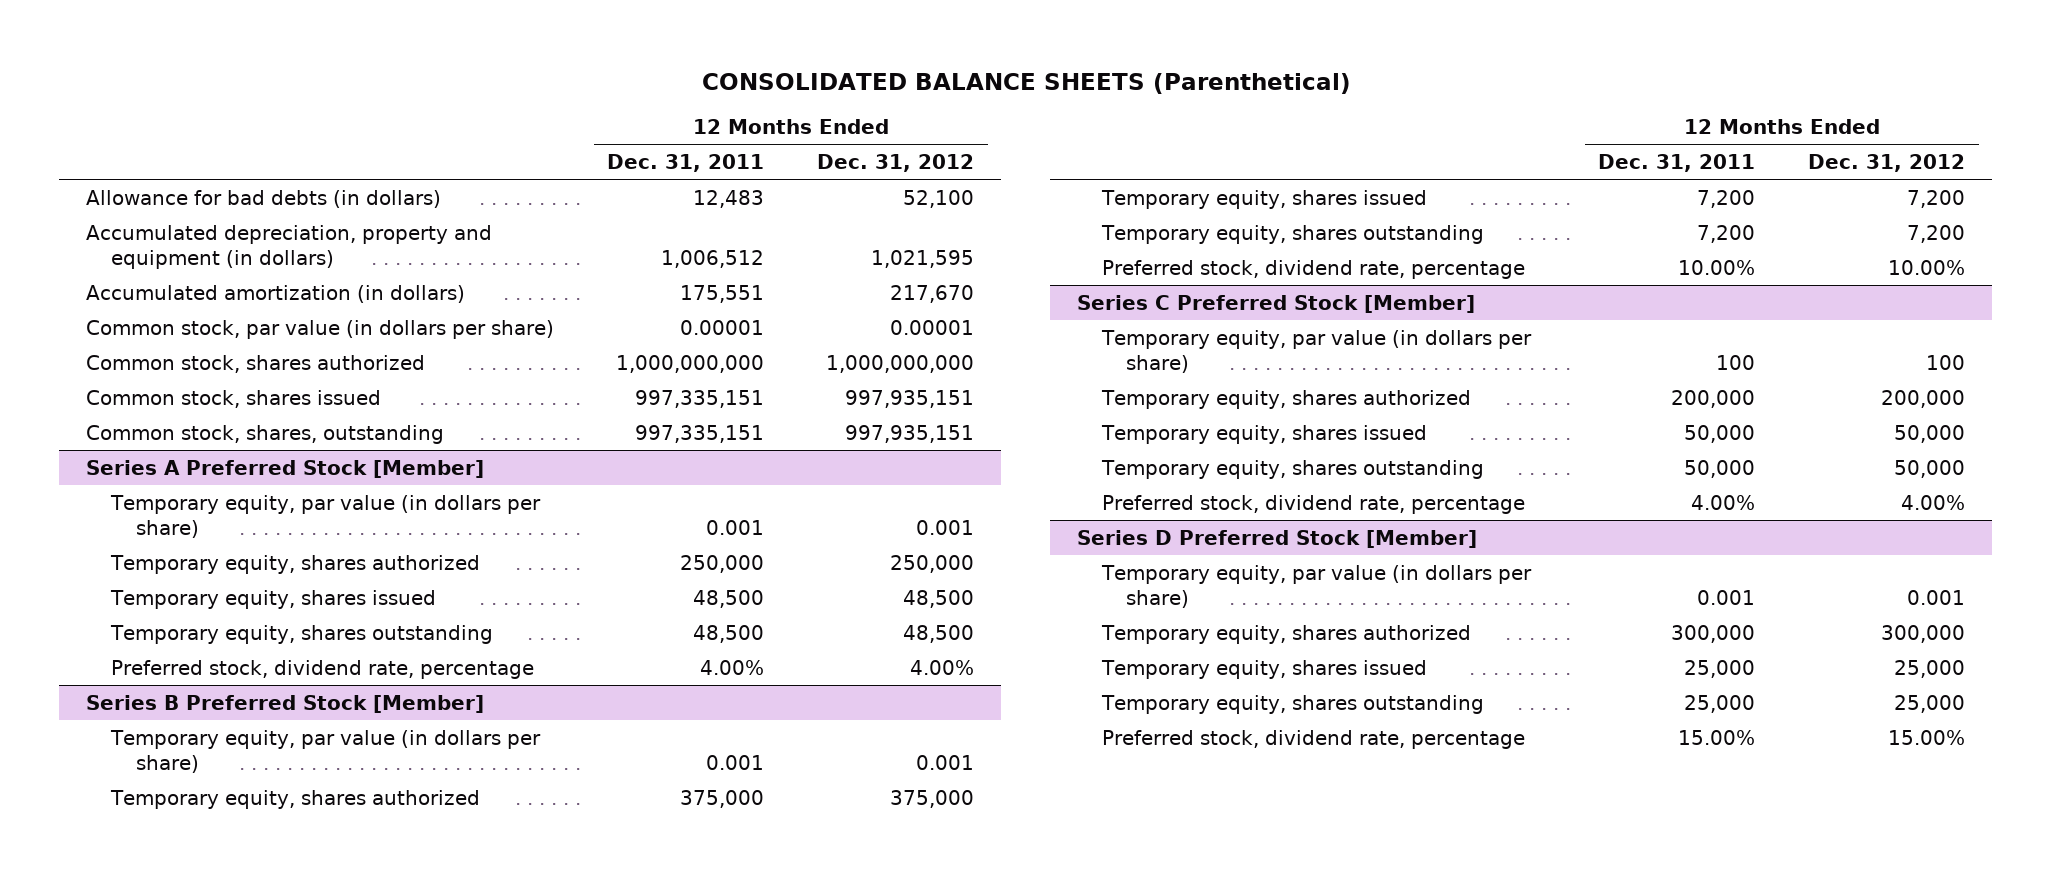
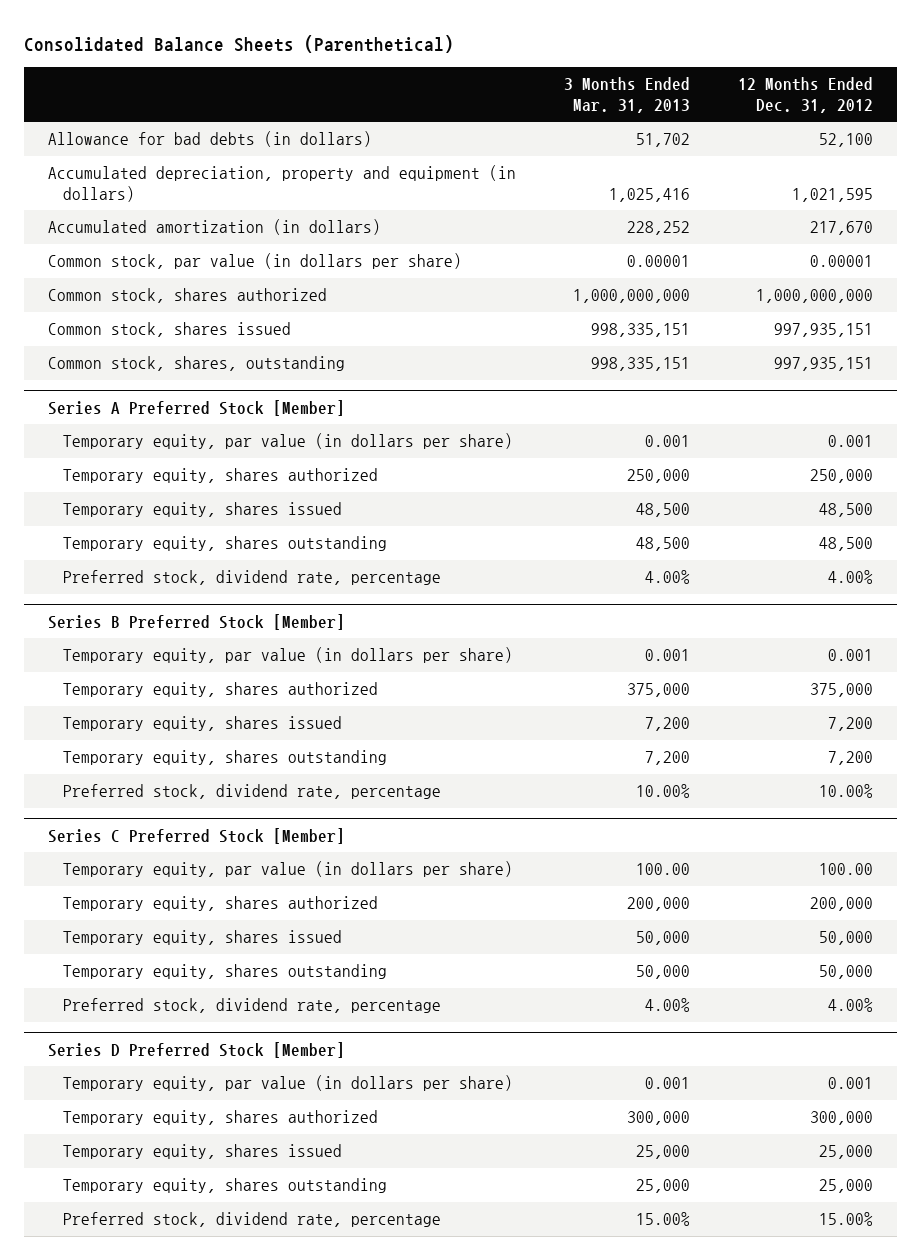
[701,72,1351,94] CONSOLIDATED BALANCE SHEETS (Parenthetical) -> [24,35,455,54] Consolidated Balance Sheets (Parenthetical)
[607,154,765,173] Dec. 31, 2011 -> none
none -> [564,76,691,113] 3 Months Ended Mar. 31, 2013
[1926,354,1966,370] 100 -> [819,863,874,876] 100.00

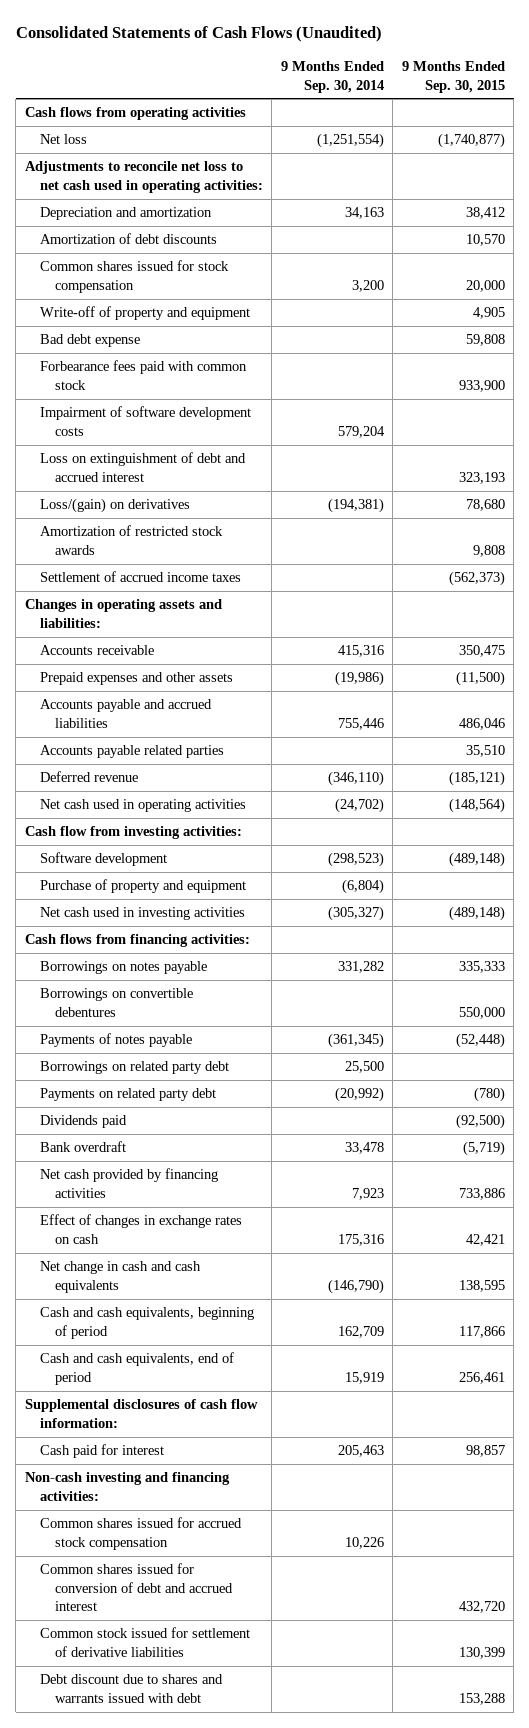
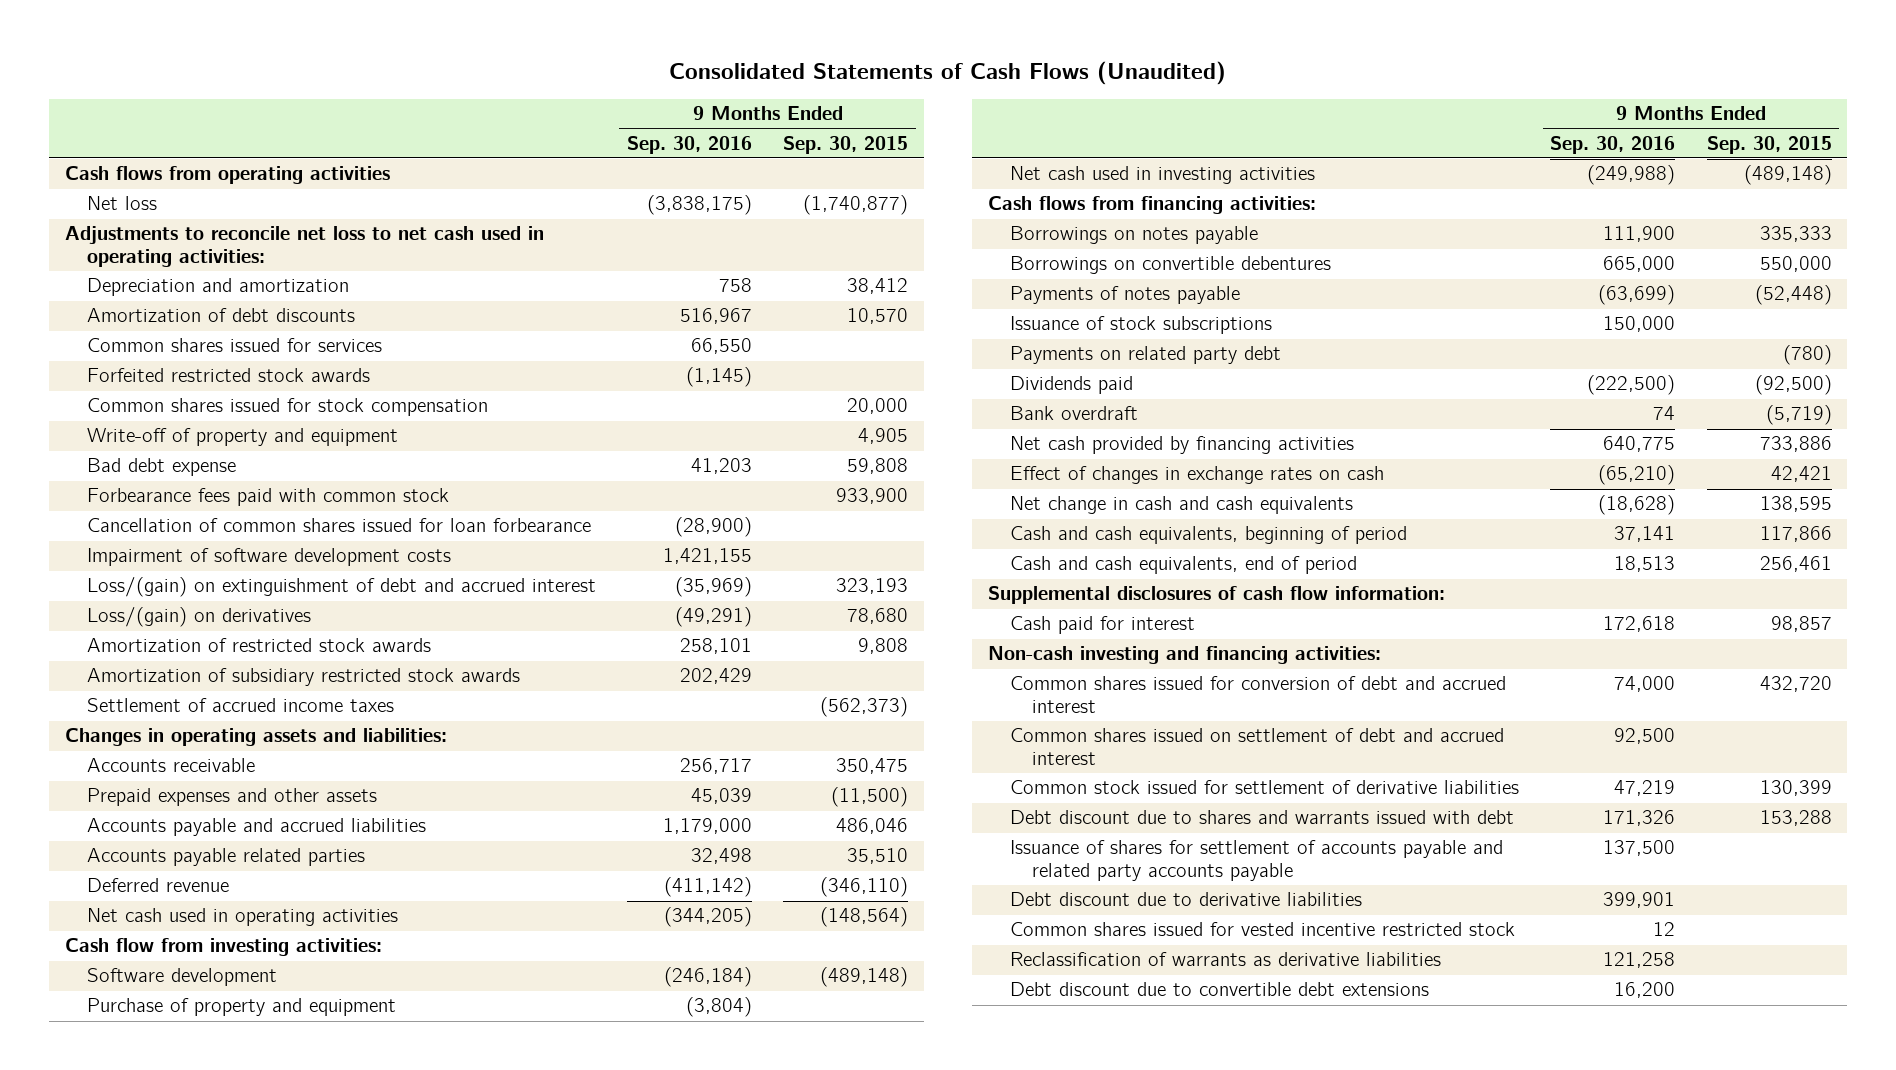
[280,61,384,93] 9 Months Ended Sep. 30, 2014 -> none
none -> [627,135,753,154] Sep. 30, 2016
none -> [86,338,382,353] Common shares issued for services
none -> [86,368,370,383] Forfeited restricted stock awards
none -> [86,518,591,533] Cancellation of common shares issued for loan forbearance
[39,452,246,482] Loss on extinguishment of debt and accrued interest -> [86,577,596,598] Loss/(gain) on extinguishment of debt and accrued interest
none -> [86,668,520,687] Amortization of subsidiary restricted stock awards
[448,771,505,787] (185,121) -> [820,877,909,898] (346,110)
[39,1061,229,1075] Borrowings on related party debt -> none
none -> [1010,316,1273,335] Issuance of stock subscriptions
[39,1517,242,1550] Common shares issued for accrued stock compensation -> none
none -> [1010,728,1505,765] Common shares issued on settlement of debt and accrued interest
none -> [1010,840,1504,881] Issuance of shares for settlement of accounts payable and related party accounts payable
none -> [1010,892,1363,907] Debt discount due to derivative liabilities
none -> [1010,922,1516,937] Common shares issued for vested incentive restricted stock
none -> [1010,952,1442,967] Reclassification of warrants as derivative liabilities
none -> [1010,982,1430,997] Debt discount due to convertible debt extensions

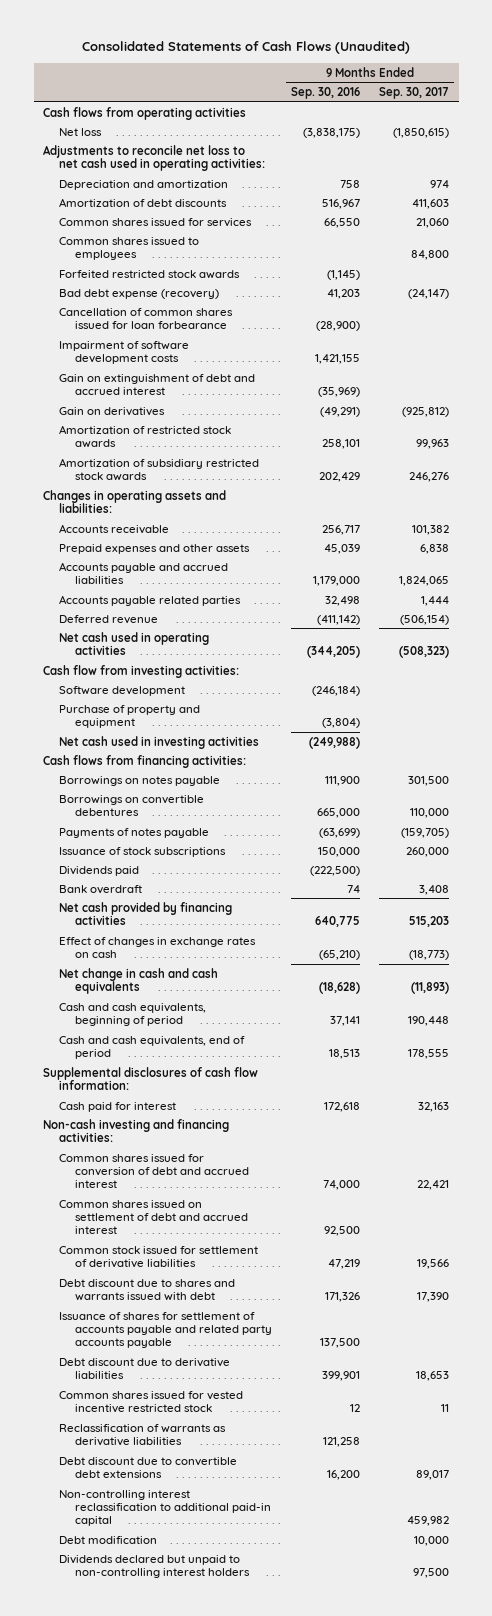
[783,135,909,154] Sep. 30, 2015 -> none
none -> [379,87,450,100] Sep. 30, 2017
none -> [59,236,200,261] Common shares issued to employees
[86,398,488,417] Common shares issued for stock compensation -> none
[86,428,398,447] Write-off of property and equipment -> none
[86,488,449,507] Forbearance fees paid with common stock -> none
[86,458,236,477] Bad debt expense -> [59,288,220,299] Bad debt expense (recovery)
[86,577,596,598] Loss/(gain) on extinguishment of debt and accrued interest -> [59,373,256,396] Gain on extinguishment of debt and accrued interest
[86,607,311,628] Loss/(gain) on derivatives -> [59,406,166,416] Gain on derivatives
[86,698,394,713] Settlement of accrued income taxes -> none
[1010,346,1282,365] Payments on related party debt -> none
none -> [59,1489,271,1527] Non-controlling interest reclassification to additional paid-in capital
none -> [59,1535,158,1544] Debt modification
none -> [59,1554,250,1579] Dividends declared but unpaid to non-controlling interest holders

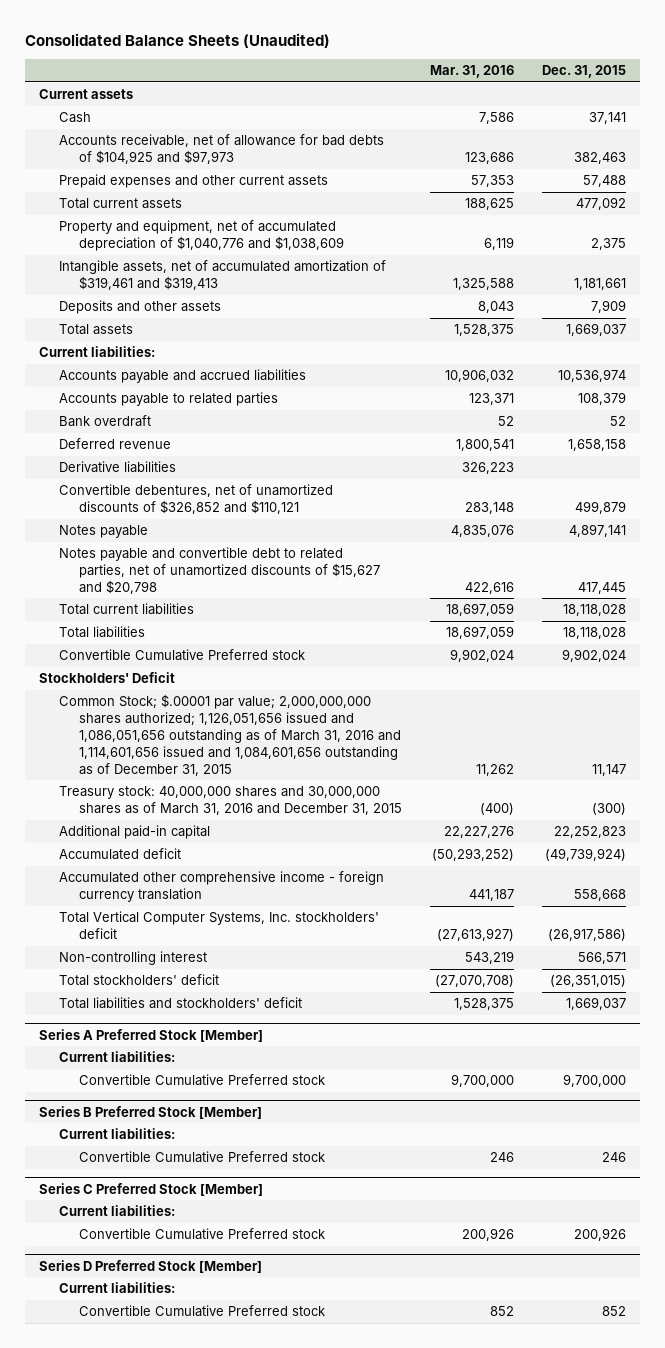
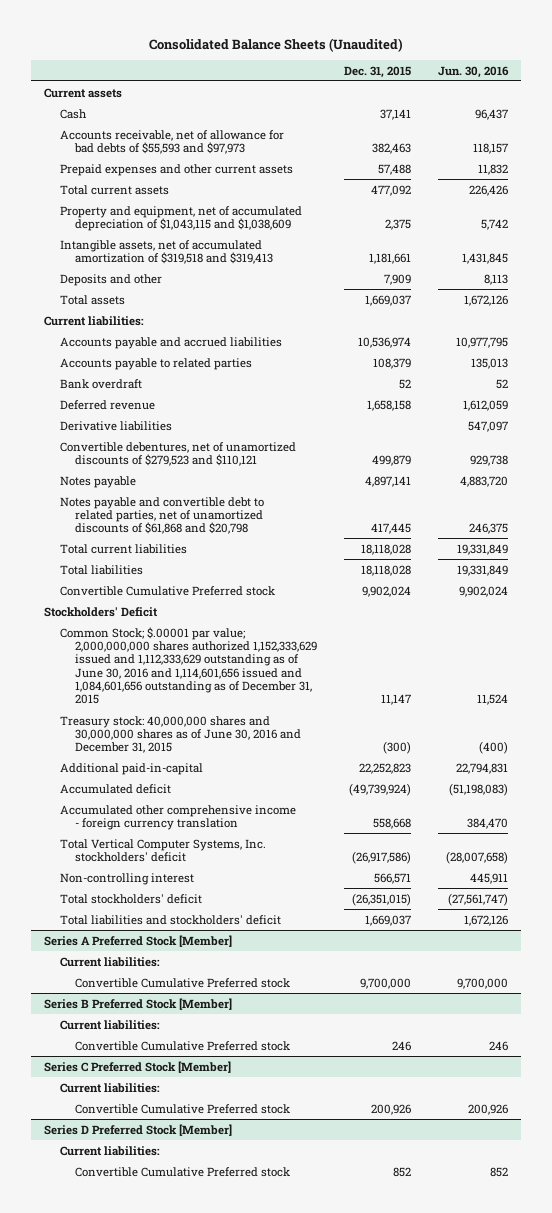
[429,65,514,79] Mar. 31, 2016 -> none
none -> [437,65,509,78] Jun. 30, 2016
[58,134,384,165] Accounts receivable, net of allowance for bad debts of $104,925 and $97,973 -> [59,129,284,154] Accounts receivable, net of allowance for bad debts of $55,593 and $97,973
[58,220,344,252] Property and equipment, net of accumulated depreciation of $1,040,776 and $1,038,609 -> [59,205,302,231] Property and equipment, net of accumulated depreciation of $1,043,115 and $1,038,609
[58,260,386,291] Intangible assets, net of accumulated amortization of $319,461 and $319,413 -> [59,239,274,264] Intangible assets, net of accumulated amortization of $319,518 and $319,413
[58,300,221,315] Deposits and other assets -> [59,273,162,286] Deposits and other
[58,484,333,515] Convertible debentures, net of unamortized discounts of $326,852 and $110,121 -> [59,441,296,466] Convertible debentures, net of unamortized discounts of $279,523 and $110,121
[58,547,380,594] Notes payable and convertible debt to related parties, net of unamortized discounts of $15,627 and $20,798 -> [59,496,264,535] Notes payable and convertible debt to related parties, net of unamortized discounts of $61,868 and $20,798
[58,694,401,776] Common Stock; $.00001 par value; 2,000,000,000 shares authorized; 1,126,051,656 issued and 1,086,051,656 outstanding as of March 31, 2016 and 1,114,601,656 issued and 1,084,601,656 outstanding as of December 31, 2015 -> [59,626,318,705] Common Stock; $.00001 par value; 2,000,000,000 shares authorized 1,152,333,629 issued and 1,112,333,629 outstanding as of June 30, 2016 and 1,114,601,656 issued and 1,084,601,656 outstanding as of December 31, 2015
[58,786,402,816] Treasury stock: 40,000,000 shares and 30,000,000 shares as of March 31, 2016 and December 31, 2015 -> [59,715,302,754] Treasury stock: 40,000,000 shares and 30,000,000 shares as of June 30, 2016 and December 31, 2015
[58,825,210,840] Additional paid-in capital -> [59,762,203,775] Additional paid-in-capital

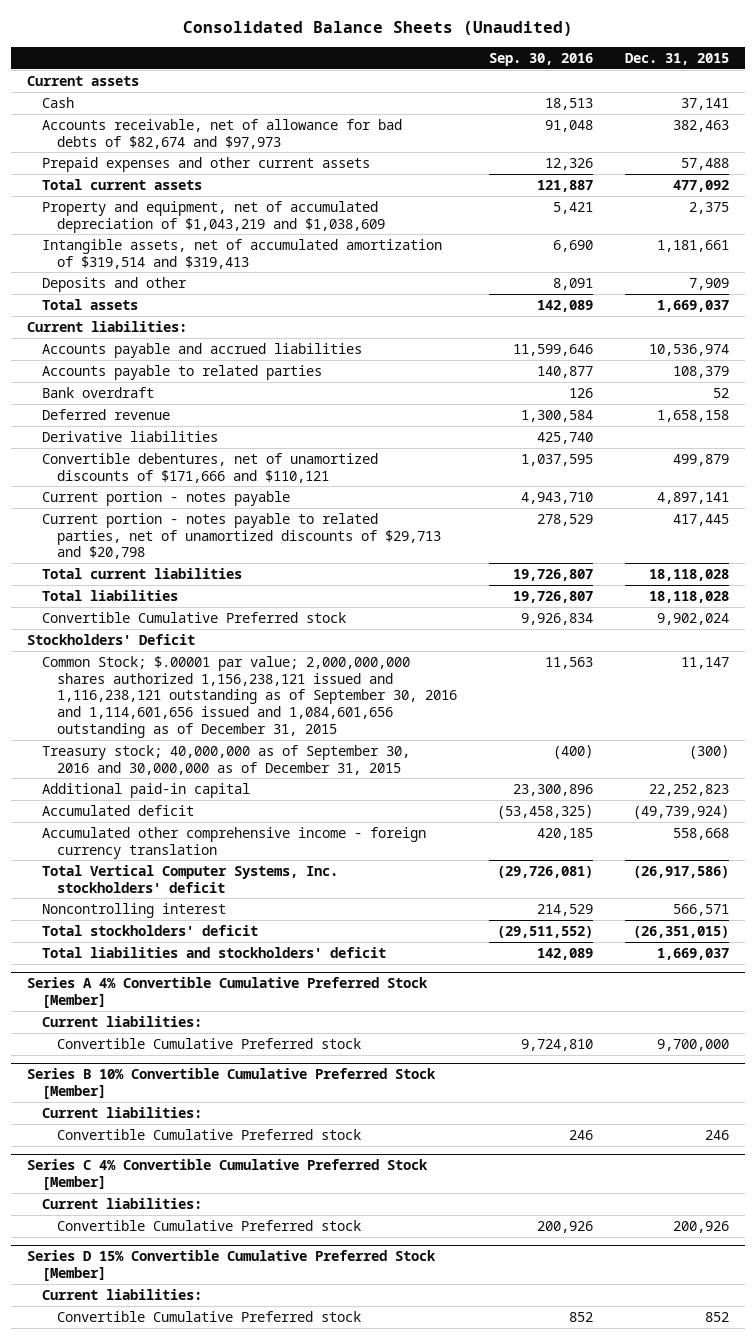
[437,65,509,78] Jun. 30, 2016 -> none
none -> [489,52,594,66] Sep. 30, 2016
[59,129,284,154] Accounts receivable, net of allowance for bad debts of $55,593 and $97,973 -> [42,118,403,149] Accounts receivable, net of allowance for bad debts of $82,674 and $97,973
[59,205,302,231] Property and equipment, net of accumulated depreciation of $1,043,115 and $1,038,609 -> [42,200,385,233] Property and equipment, net of accumulated depreciation of $1,043,219 and $1,038,609
[59,239,274,264] Intangible assets, net of accumulated amortization of $319,518 and $319,413 -> [42,238,443,269] Intangible assets, net of accumulated amortization of $319,514 and $319,413
[59,441,296,466] Convertible debentures, net of unamortized discounts of $279,523 and $110,121 -> [42,452,379,483] Convertible debentures, net of unamortized discounts of $171,666 and $110,121
[59,475,136,488] Notes payable -> [42,490,291,506] Current portion - notes payable
[59,496,264,535] Notes payable and convertible debt to related parties, net of unamortized discounts of $61,868 and $20,798 -> [42,512,441,560] Current portion - notes payable to related parties, net of unamortized discounts of $29,713 and $20,798
[59,626,318,705] Common Stock; $.00001 par value; 2,000,000,000 shares authorized 1,152,333,629 issued and 1,112,333,629 outstanding as of June 30, 2016 and 1,114,601,656 issued and 1,084,601,656 outstanding as of December 31, 2015 -> [42,655,457,739] Common Stock; $.00001 par value; 2,000,000,000 shares authorized 1,156,238,121 issued and 1,116,238,121 outstanding as of September 30, 2016 and 1,114,601,656 issued and 1,084,601,656 outstanding as of December 31, 2015
[59,715,302,754] Treasury stock: 40,000,000 shares and 30,000,000 shares as of June 30, 2016 and December 31, 2015 -> [42,744,411,775] Treasury stock; 40,000,000 as of September 30, 2016 and 30,000,000 as of December 31, 2015
[59,762,203,775] Additional paid-in-capital -> [42,782,251,798] Additional paid-in capital
[59,872,194,885] Non-controlling interest -> [42,902,227,918] Noncontrolling interest
[44,934,233,947] Series A Preferred Stock [Member] -> [27,977,429,1009] Series A 4% Convertible Cumulative Preferred Stock [Member]
[44,997,233,1010] Series B Preferred Stock [Member] -> [27,1068,437,1100] Series B 10% Convertible Cumulative Preferred Stock [Member]
[44,1060,232,1073] Series C Preferred Stock [Member] -> [27,1159,429,1191] Series C 4% Convertible Cumulative Preferred Stock [Member]
[44,1123,233,1136] Series D Preferred Stock [Member] -> [27,1250,437,1282] Series D 15% Convertible Cumulative Preferred Stock [Member]

